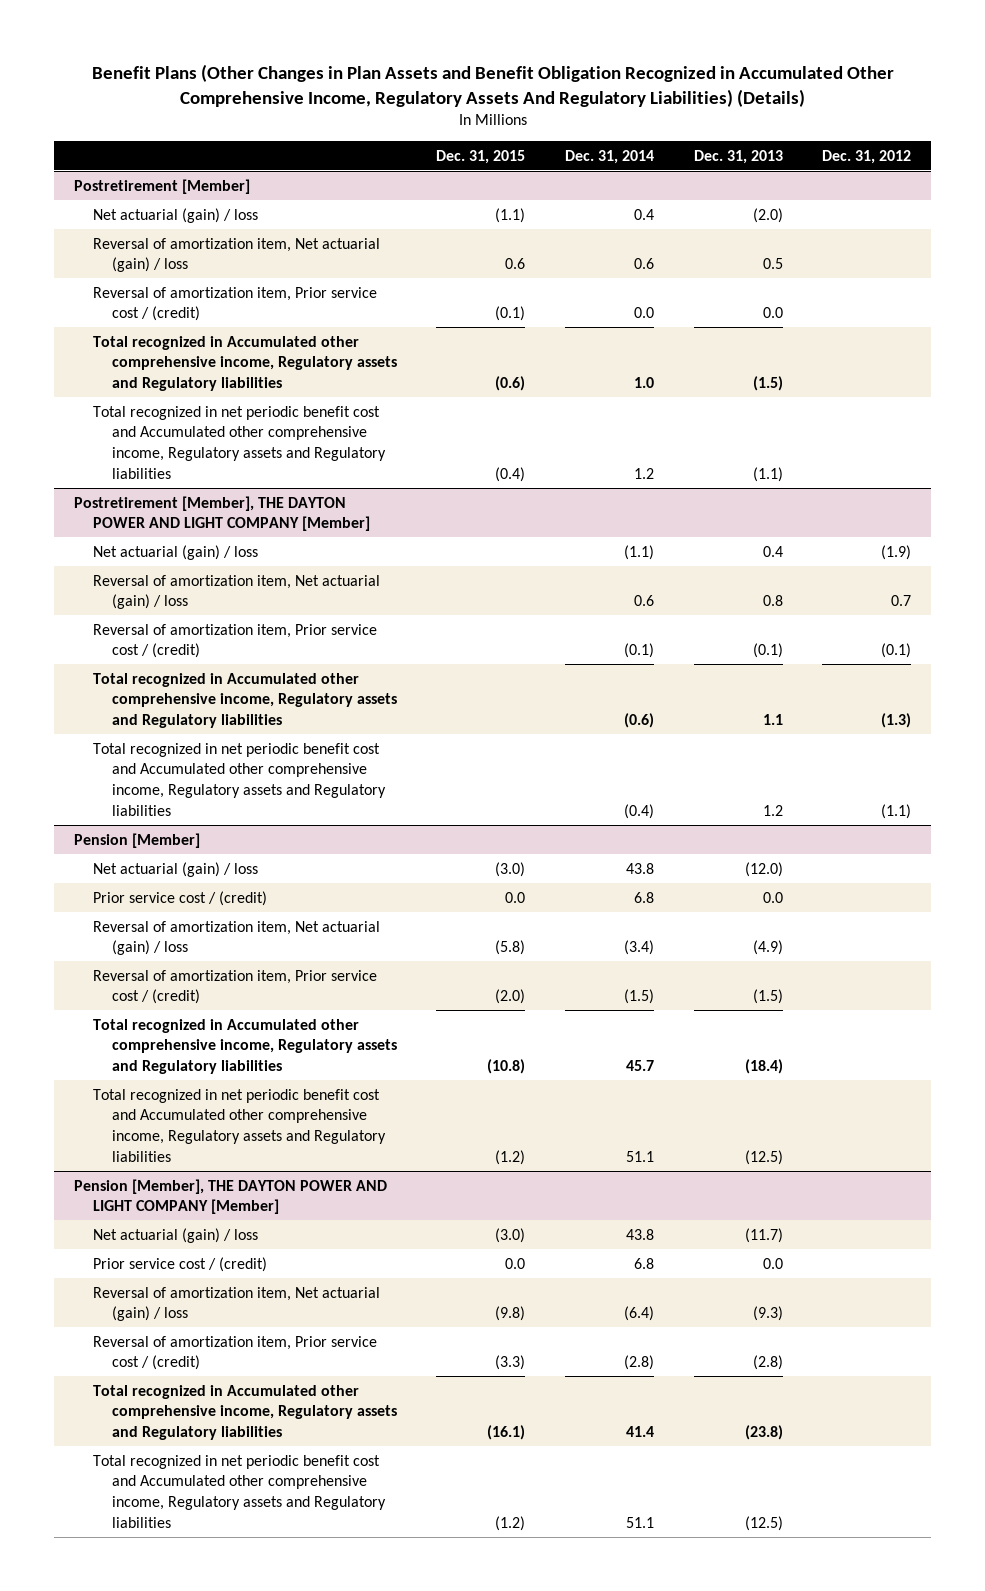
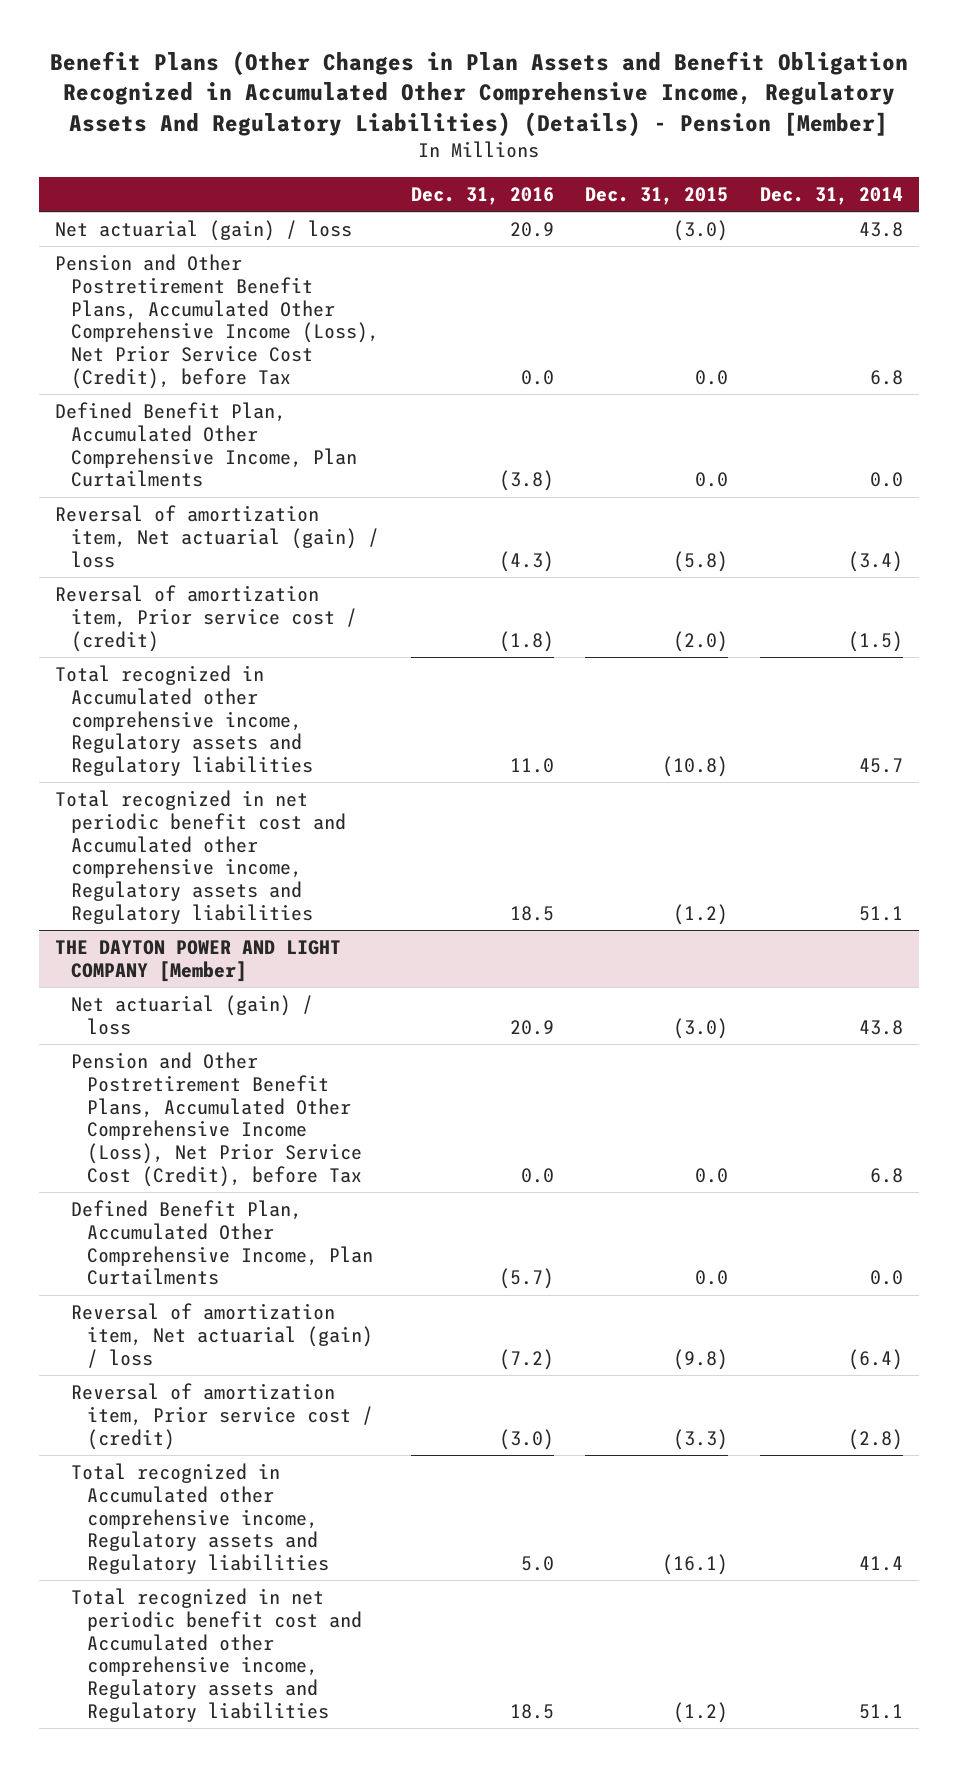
[91,63,894,107] Benefit Plans (Other Changes in Plan Assets and Benefit Obligation Recognized in Accumulated Other Comprehensive Income, Regulatory Assets And Regulatory Liabilities) (Details) -> [50,50,909,137] Benefit Plans (Other Changes in Plan Assets and Benefit Obligation Recognized in Accumulated Other Comprehensive Income, Regulatory Assets And Regulatory Liabilities) (Details) - Pension [Member]
[693,149,783,164] Dec. 31, 2013 -> none
[822,149,912,164] Dec. 31, 2012 -> none
none -> [410,187,554,206] Dec. 31, 2016
[74,178,251,194] Postretirement [Member] -> none
[92,207,258,223] Net actuarial (gain) / loss -> none
[92,237,380,273] Reversal of amortization item, Net actuarial (gain) / loss -> none
[92,286,377,322] Reversal of amortization item, Prior service cost / (credit) -> none
[92,335,397,391] Total recognized in Accumulated other comprehensive income, Regulatory assets and Regulatory liabilities -> none
[92,405,386,479] Total recognized in net periodic benefit cost and Accumulated other comprehensive income, Regulatory assets and Regulatory liabilities -> none
[74,495,370,532] Postretirement [Member], THE DAYTON POWER AND LIGHT COMPANY [Member] -> none
[92,544,258,560] Net actuarial (gain) / loss -> none
[92,574,380,610] Reversal of amortization item, Net actuarial (gain) / loss -> none
[92,623,377,659] Reversal of amortization item, Prior service cost / (credit) -> none
[92,672,397,728] Total recognized in Accumulated other comprehensive income, Regulatory assets and Regulatory liabilities -> none
[92,742,386,816] Total recognized in net periodic benefit cost and Accumulated other comprehensive income, Regulatory assets and Regulatory liabilities -> none
[74,832,201,848] Pension [Member] -> none
[92,890,267,906] Prior service cost / (credit) -> [55,253,380,389] Pension and Other Postretirement Benefit Plans, Accumulated Other Comprehensive Income (Loss), Net Prior Service Cost (Credit), before Tax
none -> [55,401,358,488] Defined Benefit Plan, Accumulated Other Comprehensive Income, Plan Curtailments
[74,1178,388,1215] Pension [Member], THE DAYTON POWER AND LIGHT COMPANY [Member] -> [55,939,342,982] THE DAYTON POWER AND LIGHT COMPANY [Member]
[92,1256,267,1272] Prior service cost / (credit) -> [71,1051,363,1187] Pension and Other Postretirement Benefit Plans, Accumulated Other Comprehensive Income (Loss), Net Prior Service Cost (Credit), before Tax
none -> [71,1199,374,1286] Defined Benefit Plan, Accumulated Other Comprehensive Income, Plan Curtailments

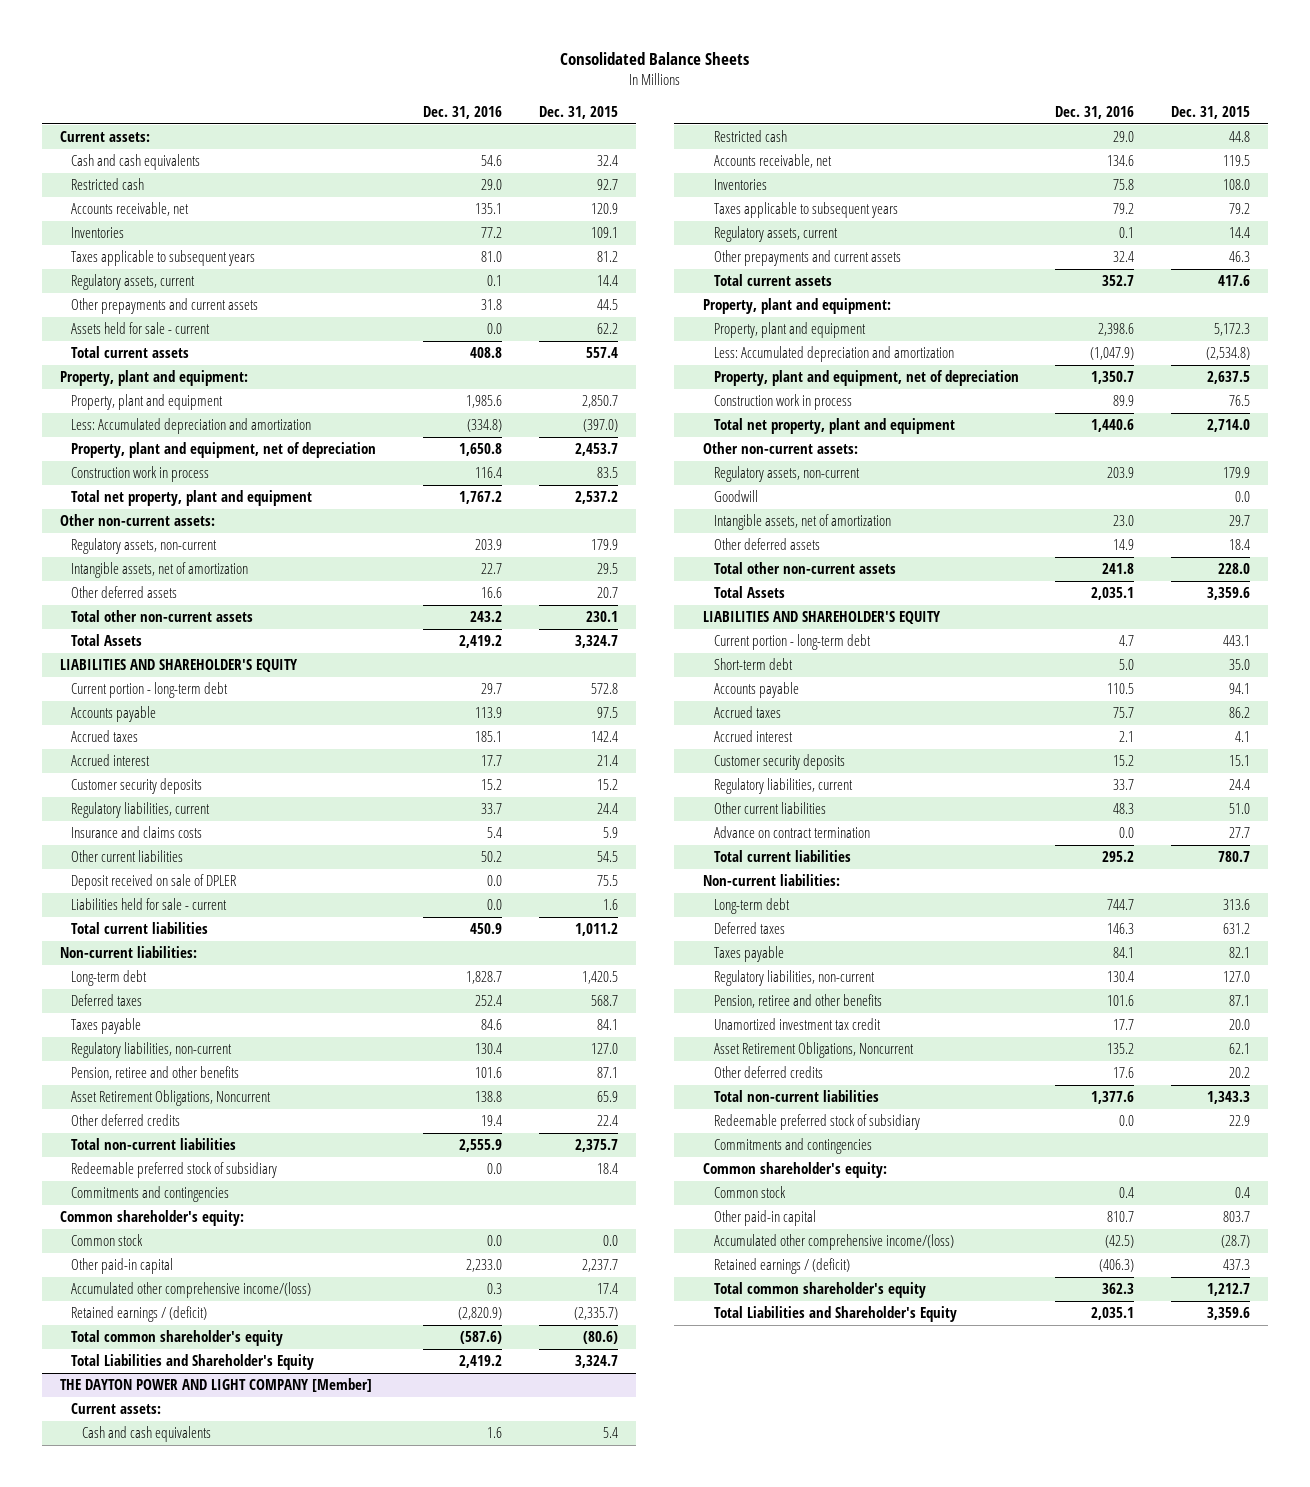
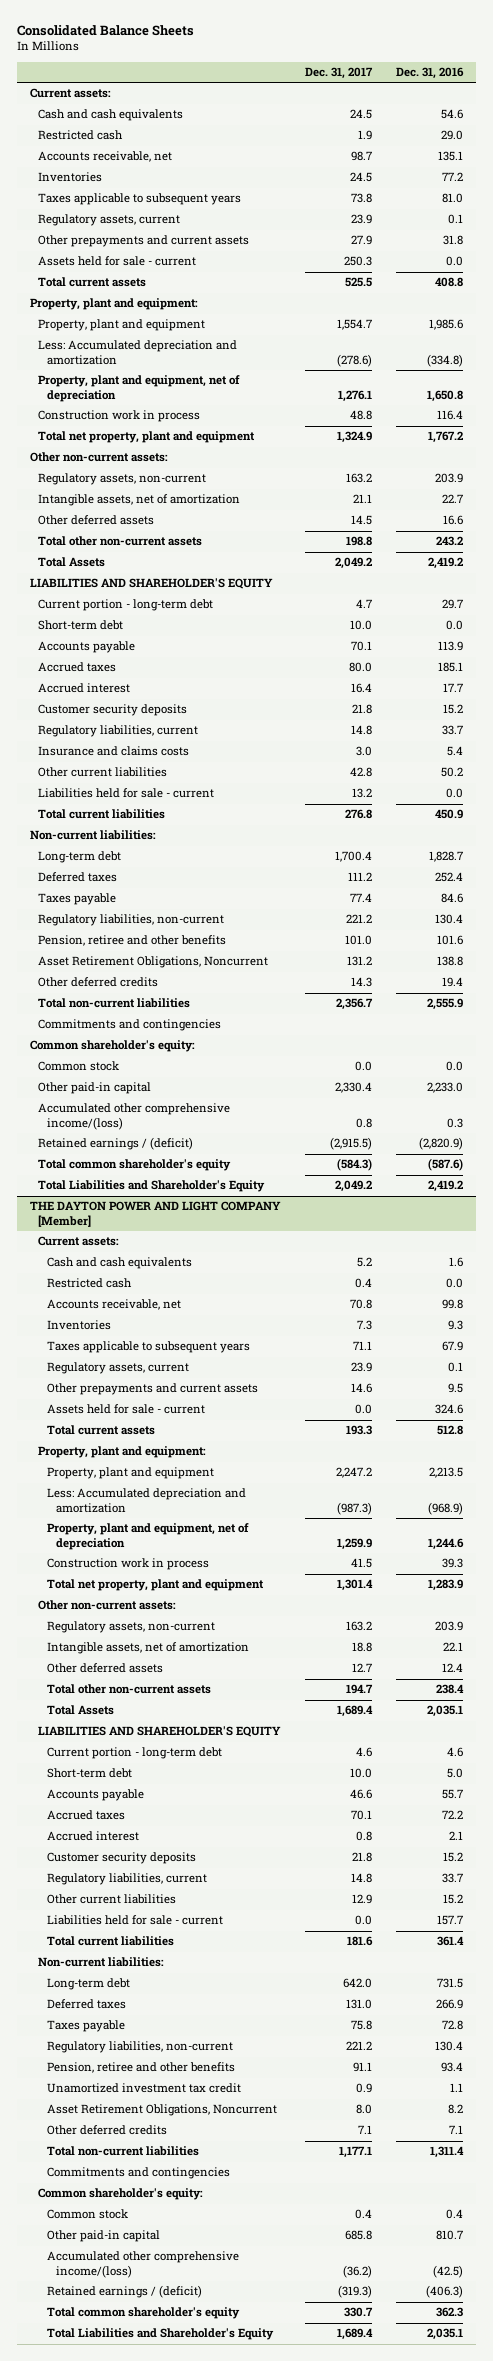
[539,105,619,119] Dec. 31, 2015 -> none
none -> [304,67,373,80] Dec. 31, 2017
none -> [38,620,124,631] Short-term debt
[70,874,237,891] Deposit received on sale of DPLER -> none
[70,1162,277,1179] Redeemable preferred stock of subsidiary -> none
[1113,131,1135,143] 29.0 -> [446,1278,464,1289] 0.0
[1107,155,1135,167] 134.6 -> [442,1299,464,1310] 99.8
[1113,179,1135,191] 75.8 -> [448,1320,464,1331] 9.3
[1113,203,1135,215] 79.2 -> [442,1341,464,1352] 67.9
[1113,251,1135,263] 32.4 -> [448,1383,464,1394] 9.5
none -> [47,1404,206,1415] Assets held for sale - current
[1102,275,1135,287] 352.7 -> [437,1425,464,1436] 512.8
[1098,323,1135,337] 2,398.6 -> [429,1467,464,1479] 2,213.5
[1090,347,1135,361] (1,047.9) -> [428,1502,464,1516] (968.9)
[1091,371,1135,385] 1,350.7 -> [428,1538,465,1551] 1,244.6
[1113,395,1135,407] 89.9 -> [442,1558,464,1569] 39.3
[1091,419,1135,433] 1,440.6 -> [428,1579,464,1592] 1,283.9
[713,490,758,503] Goodwill -> none
[1113,515,1135,527] 23.0 -> [443,1642,464,1652] 22.1
[1113,539,1135,551] 14.9 -> [442,1663,464,1673] 12.4
[1102,563,1135,575] 241.8 -> [436,1684,465,1695] 238.4
[1119,635,1135,647] 4.7 -> [447,1747,464,1758] 4.6
[1107,683,1135,695] 110.5 -> [442,1789,464,1800] 55.7
[1113,707,1135,719] 75.7 -> [442,1810,464,1820] 72.2
[713,826,870,839] Advance on contract termination -> none
[1113,803,1135,815] 48.3 -> [443,1894,464,1905] 15.2
none -> [47,1915,224,1926] Liabilities held for sale - current
[1102,851,1135,863] 295.2 -> [437,1936,465,1947] 361.4
[1107,899,1135,911] 744.7 -> [437,1978,464,1989] 731.5
[1107,923,1135,935] 146.3 -> [436,1999,464,2010] 266.9
[1113,947,1135,959] 84.1 -> [442,2020,464,2031] 72.8
[713,1114,920,1131] Redeemable preferred stock of subsidiary -> none
[1107,995,1135,1007] 101.6 -> [441,2062,464,2073] 93.4
[1113,1019,1135,1031] 17.7 -> [450,2083,464,2093] 1.1
[1107,1043,1135,1055] 135.2 -> [448,2104,464,2115] 8.2
[1113,1067,1135,1079] 17.6 -> [449,2125,464,2135] 7.1
[1091,1091,1135,1105] 1,377.6 -> [430,2146,465,2159] 1,311.4

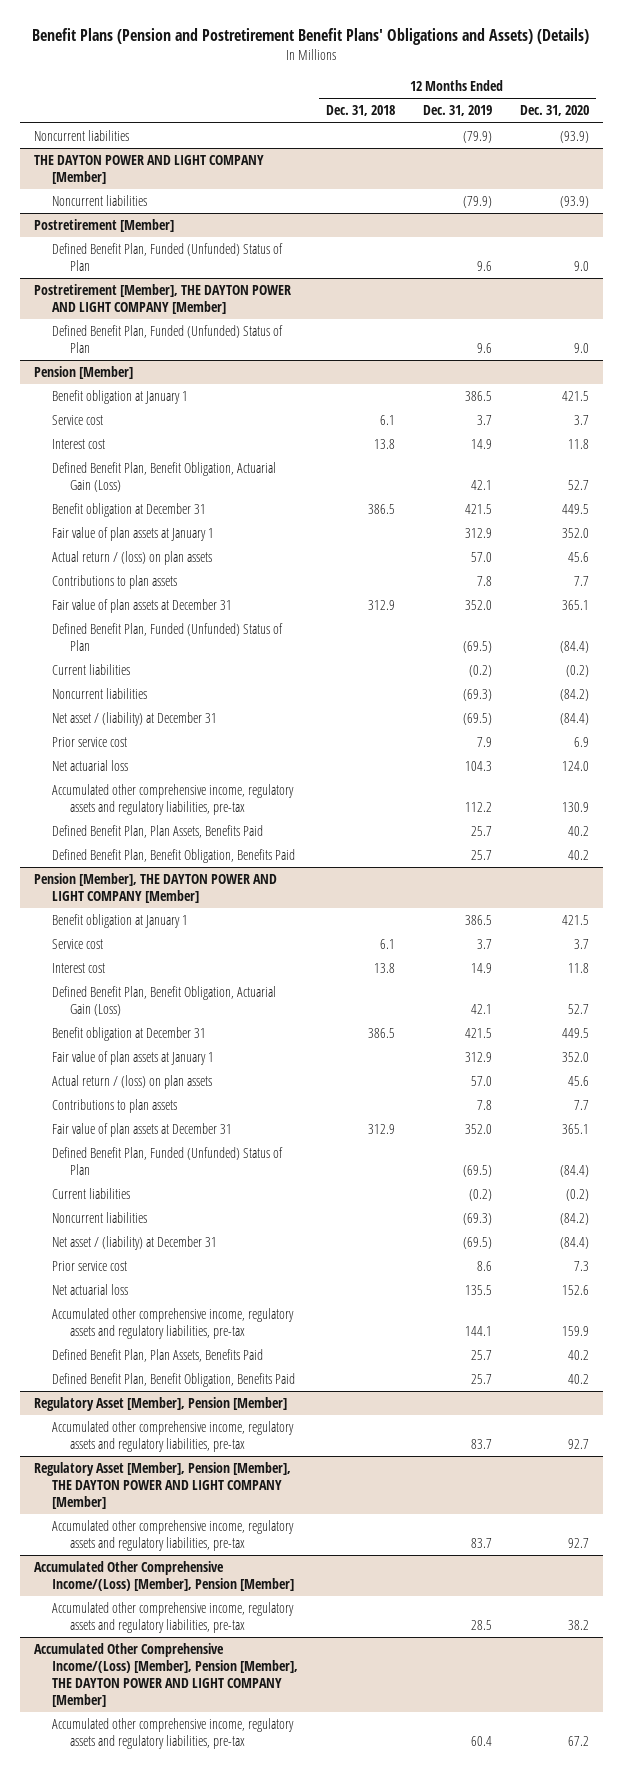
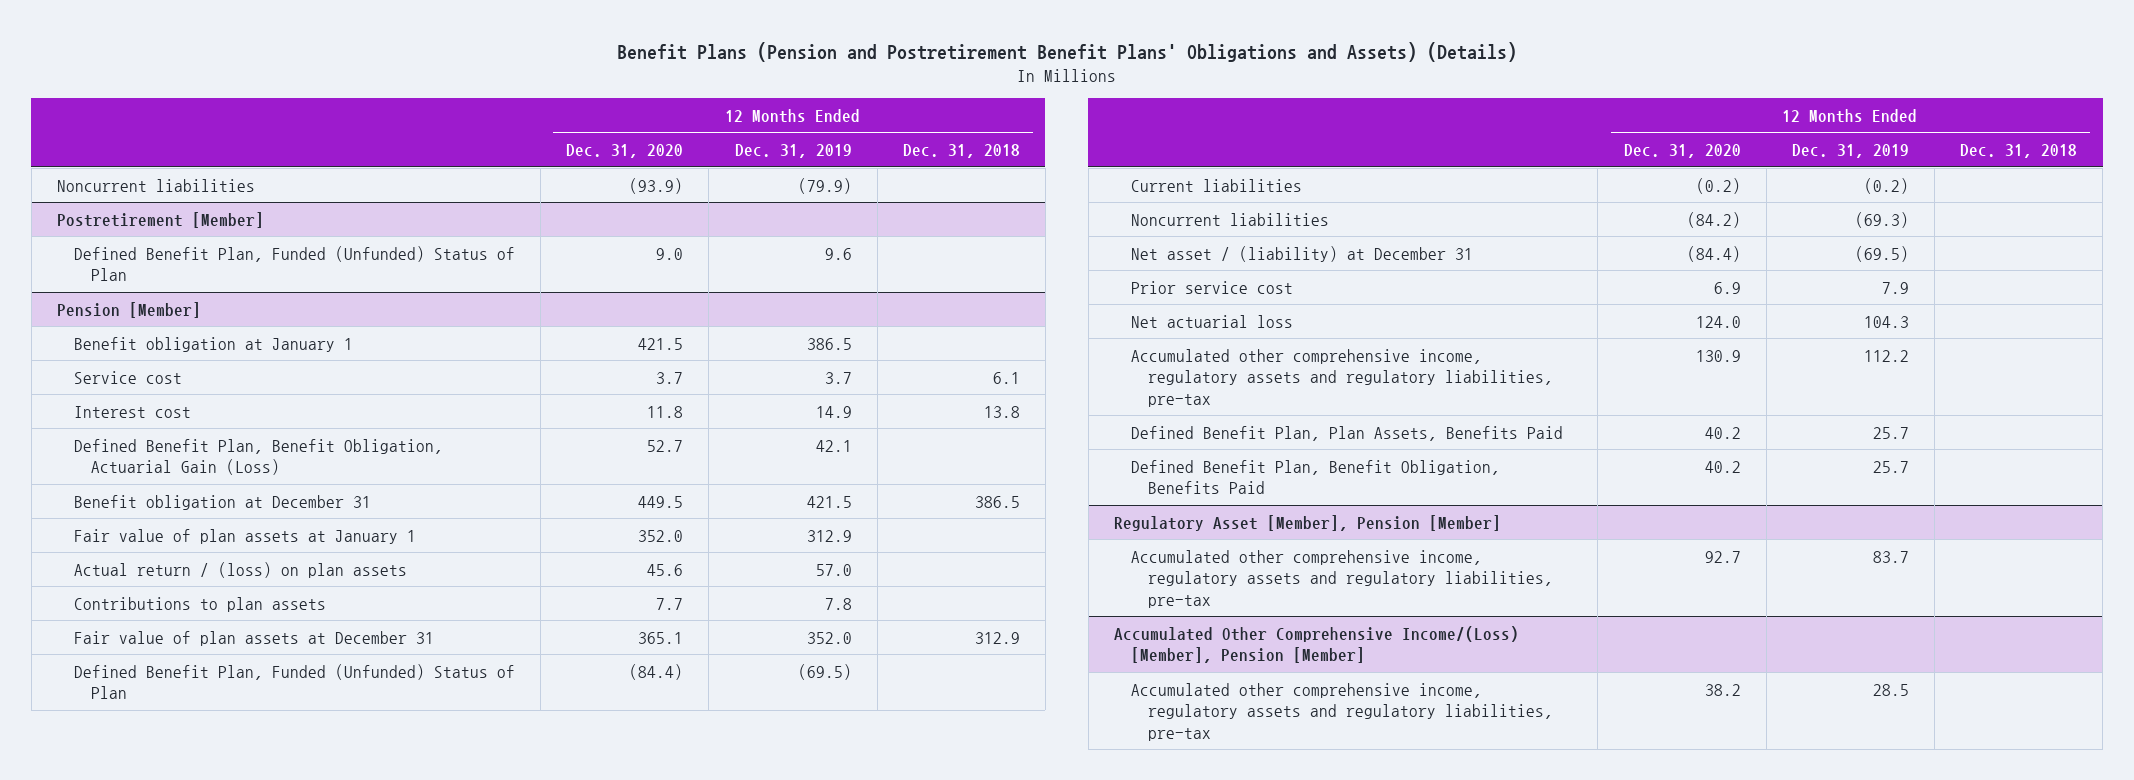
[33,155,264,185] THE DAYTON POWER AND LIGHT COMPANY [Member] -> none
[51,195,147,207] Noncurrent liabilities -> none
[33,284,291,315] Postretirement [Member], THE DAYTON POWER AND LIGHT COMPANY [Member] -> none
[51,325,283,354] Defined Benefit Plan, Funded (Unfunded) Status of Plan -> none
[33,873,277,904] Pension [Member], THE DAYTON POWER AND LIGHT COMPANY [Member] -> none
[51,914,188,929] Benefit obligation at January 1 -> none
[51,939,103,950] Service cost -> none
[51,963,105,974] Interest cost -> none
[51,986,276,1017] Defined Benefit Plan, Benefit Obligation, Actuarial Gain (Loss) -> none
[51,1027,206,1042] Benefit obligation at December 31 -> none
[51,1051,214,1066] Fair value of plan assets at January 1 -> none
[51,1075,212,1090] Actual return / (loss) on plan assets -> none
[51,1099,177,1114] Contributions to plan assets -> none
[51,1123,232,1138] Fair value of plan assets at December 31 -> none
[51,1147,283,1176] Defined Benefit Plan, Funded (Unfunded) Status of Plan -> none
[51,1188,130,1200] Current liabilities -> none
[51,1212,147,1224] Noncurrent liabilities -> none
[51,1236,217,1251] Net asset / (liability) at December 31 -> none
[51,1261,127,1272] Prior service cost -> none
[51,1284,128,1296] Net actuarial loss -> none
[51,1308,294,1340] Accumulated other comprehensive income, regulatory assets and regulatory liabilities, pre-tax -> none
[51,1349,263,1363] Defined Benefit Plan, Plan Assets, Benefits Paid -> none
[51,1373,295,1388] Defined Benefit Plan, Benefit Obligation, Benefits Paid -> none
[33,1462,291,1510] Regulatory Asset [Member], Pension [Member], THE DAYTON POWER AND LIGHT COMPANY [Member] -> none
[51,1520,294,1552] Accumulated other comprehensive income, regulatory assets and regulatory liabilities, pre-tax -> none
[33,1643,298,1708] Accumulated Other Comprehensive Income/(Loss) [Member], Pension [Member], THE DAYTON POWER AND LIGHT COMPANY [Member] -> none
[51,1718,294,1750] Accumulated other comprehensive income, regulatory assets and regulatory liabilities, pre-tax -> none

